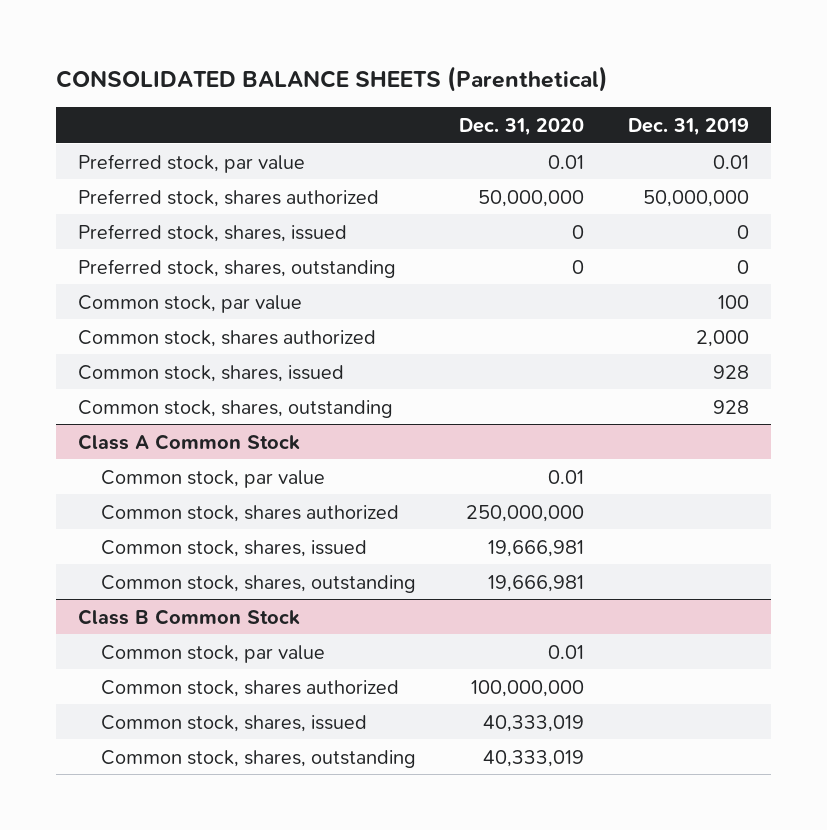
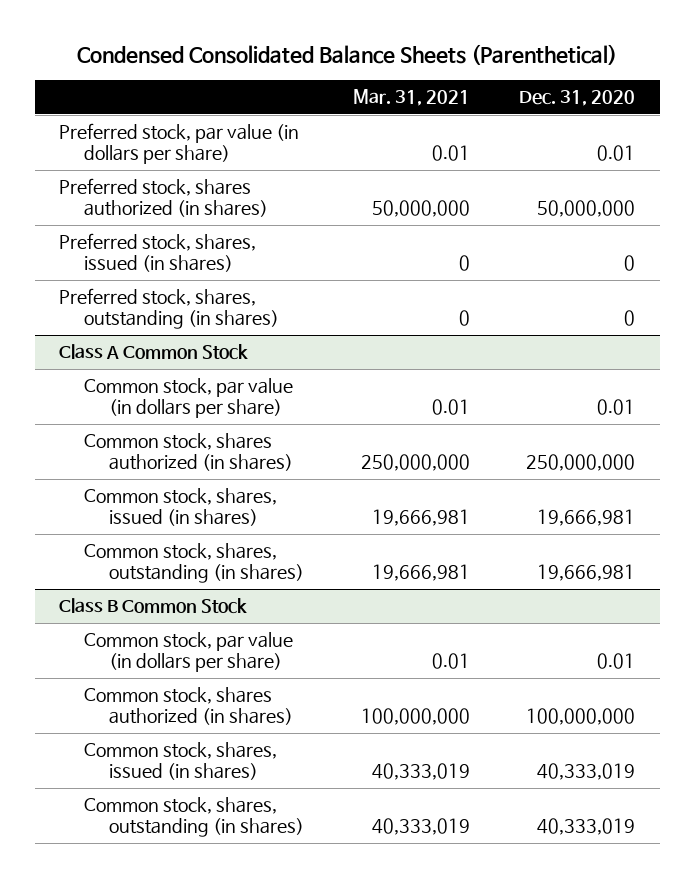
[56,66,609,93] CONSOLIDATED BALANCE SHEETS (Parenthetical) -> [77,44,618,66] Condensed Consolidated Balance Sheets (Parenthetical)
[628,117,750,136] Dec. 31, 2019 -> none
none -> [353,89,471,107] Mar. 31, 2021
[78,294,303,313] Common stock, par value -> none
[78,329,377,347] Common stock, shares authorized -> none
[78,364,345,382] Common stock, shares, issued -> none
[78,399,394,418] Common stock, shares, outstanding -> none
[78,153,306,173] Preferred stock, par value -> [59,123,300,165] Preferred stock, par value (in dollars per share)
[78,188,380,207] Preferred stock, shares authorized -> [59,178,269,218] Preferred stock, shares authorized (in shares)
[78,223,348,242] Preferred stock, shares, issued -> [59,233,257,273] Preferred stock, shares, issued (in shares)
[78,258,397,278] Preferred stock, shares, outstanding -> [59,288,280,330] Preferred stock, shares, outstanding (in shares)
[100,469,325,488] Common stock, par value -> [84,378,294,419] Common stock, par value (in dollars per share)
[100,504,399,522] Common stock, shares authorized -> [84,433,294,472] Common stock, shares authorized (in shares)
[100,539,367,557] Common stock, shares, issued -> [84,488,278,527] Common stock, shares, issued (in shares)
[100,574,416,593] Common stock, shares, outstanding -> [84,543,305,584] Common stock, shares, outstanding (in shares)
[100,644,325,663] Common stock, par value -> [84,632,294,673] Common stock, par value (in dollars per share)
[100,679,399,697] Common stock, shares authorized -> [84,687,294,726] Common stock, shares authorized (in shares)
[100,714,367,732] Common stock, shares, issued -> [84,742,278,781] Common stock, shares, issued (in shares)
[100,749,416,768] Common stock, shares, outstanding -> [84,797,305,838] Common stock, shares, outstanding (in shares)

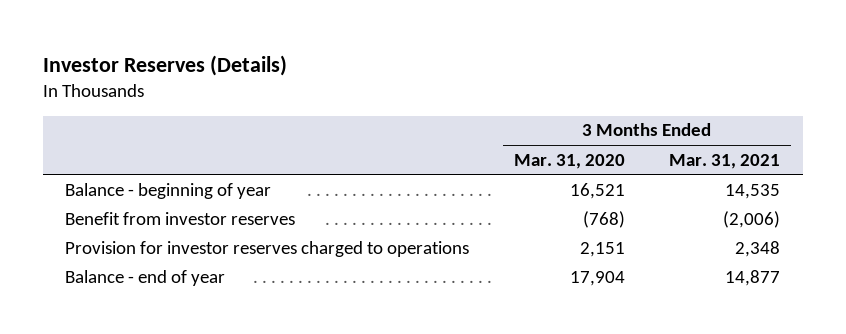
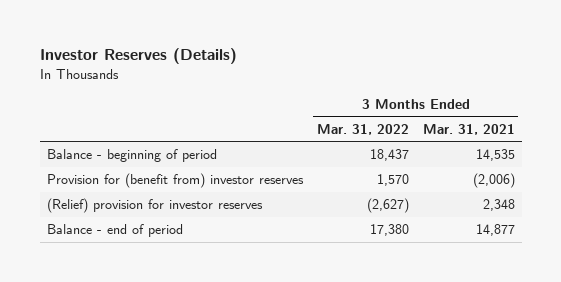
[513,153,625,169] Mar. 31, 2020 -> none
none -> [316,123,409,135] Mar. 31, 2022
[65,182,272,199] Balance - beginning of year -> [46,149,217,163] Balance - beginning of period
[65,211,296,225] Benefit from investor reserves -> [46,173,304,189] Provision for (benefit from) investor reserves
[65,240,470,257] Provision for investor reserves charged to operations -> [46,198,263,214] (Relief) provision for investor reserves
[65,269,226,286] Balance - end of year -> [46,224,183,238] Balance - end of period

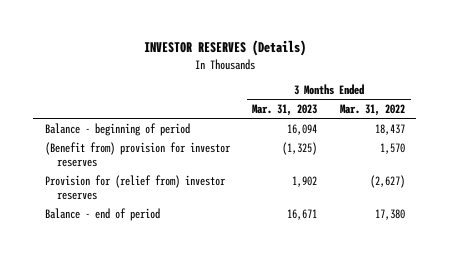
[39,48,237,65] Investor Reserves (Details) -> [143,40,306,57] INVESTOR RESERVES (Details)
[422,123,515,135] Mar. 31, 2021 -> none
none -> [252,104,318,117] Mar. 31, 2023
[46,173,304,189] Provision for (benefit from) investor reserves -> [44,141,231,168] (Benefit from) provision for investor reserves
[46,198,263,214] (Relief) provision for investor reserves -> [44,174,226,201] Provision for (relief from) investor reserves

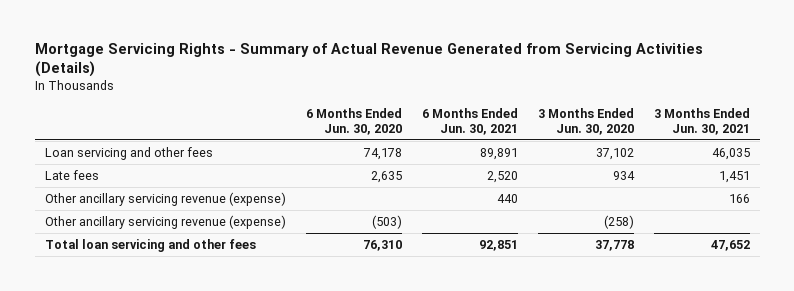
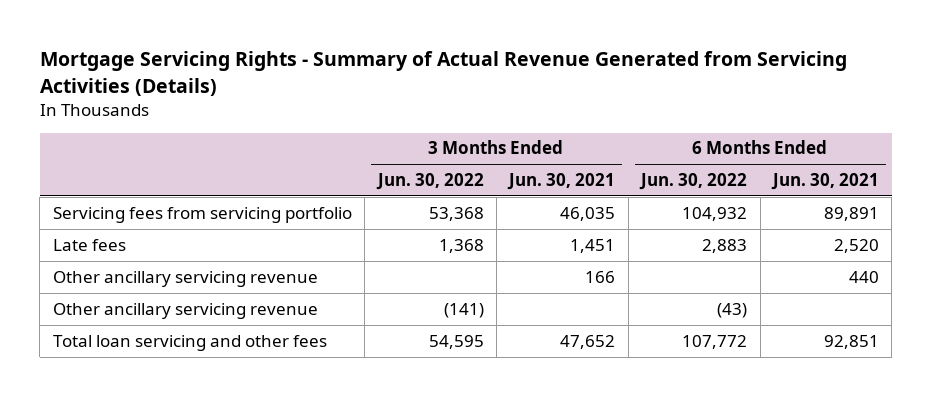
[305,108,402,135] 6 Months Ended Jun. 30, 2020 -> none
[537,108,634,135] 3 Months Ended Jun. 30, 2020 -> none
none -> [375,172,484,190] Jun. 30, 2022
none -> [639,172,748,190] Jun. 30, 2022
[44,146,213,160] Loan servicing and other fees -> [52,206,352,223] Servicing fees from servicing portfolio
[44,191,286,206] Other ancillary servicing revenue (expense) -> [52,270,318,287] Other ancillary servicing revenue
[44,214,286,229] Other ancillary servicing revenue (expense) -> [52,302,318,319] Other ancillary servicing revenue

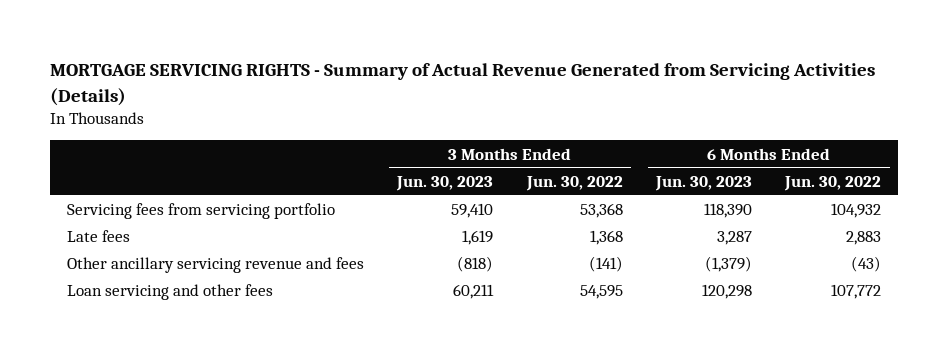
[39,51,847,96] Mortgage Servicing Rights - Summary of Actual Revenue Generated from Servicing Activities (Details) -> [50,62,876,106] MORTGAGE SERVICING RIGHTS - Summary of Actual Revenue Generated from Servicing Activities (Details)
[507,172,616,190] Jun. 30, 2021 -> none
[771,172,880,190] Jun. 30, 2021 -> none
none -> [396,175,494,191] Jun. 30, 2023
none -> [655,175,753,191] Jun. 30, 2023
[52,270,318,287] Other ancillary servicing revenue -> none
[52,302,318,319] Other ancillary servicing revenue -> [66,257,364,274] Other ancillary servicing revenue and fees
[52,334,327,351] Total loan servicing and other fees -> [66,284,273,301] Loan servicing and other fees

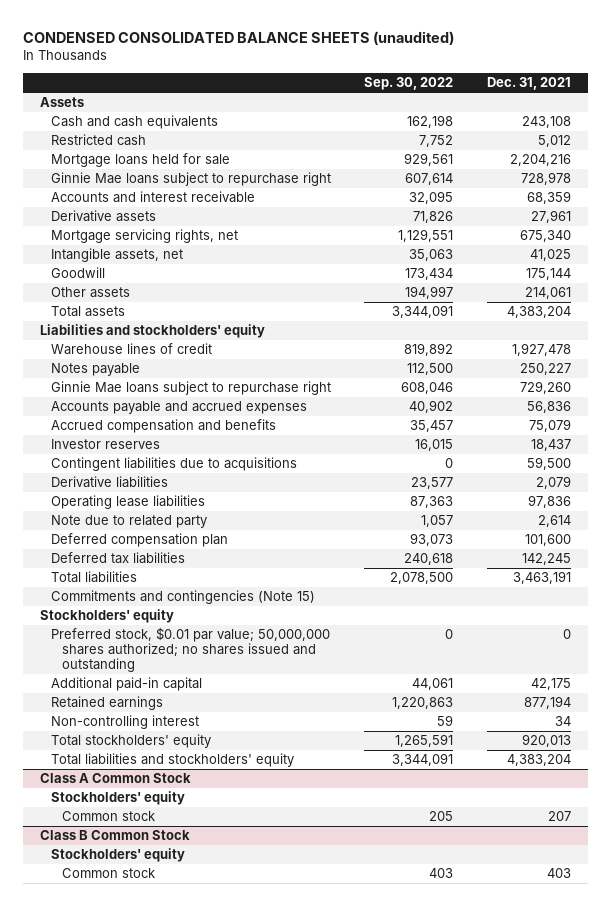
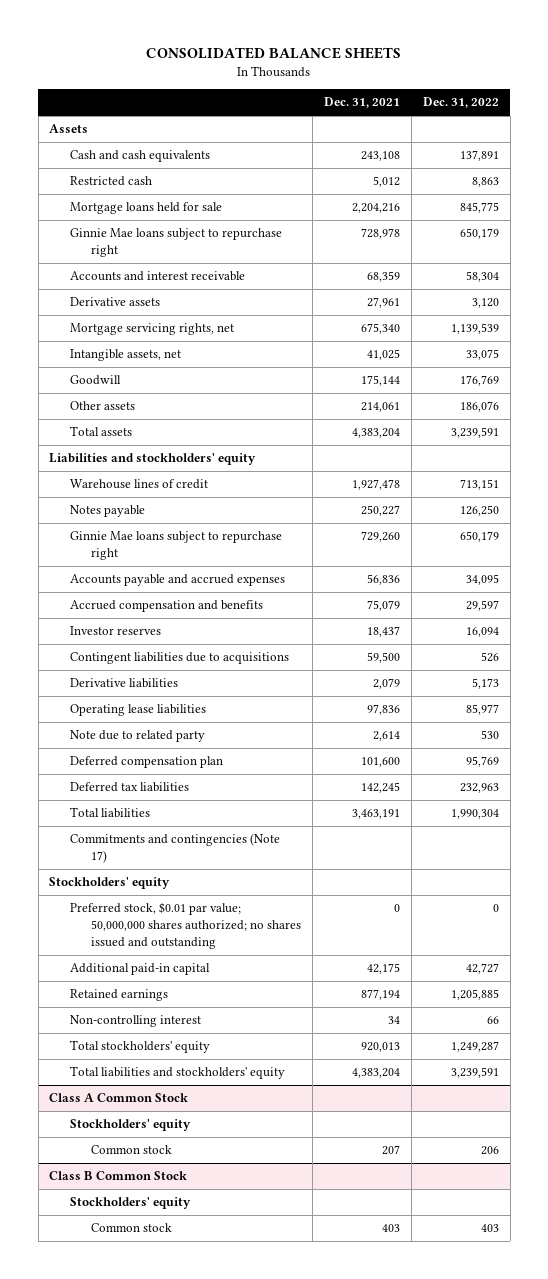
[23,30,455,45] CONDENSED CONSOLIDATED BALANCE SHEETS (unaudited) -> [146,47,402,60] CONSOLIDATED BALANCE SHEETS
[364,77,454,91] Sep. 30, 2022 -> none
none -> [422,97,499,109] Dec. 31, 2022
[50,590,315,605] Commitments and contingencies (Note 15) -> [70,833,281,864] Commitments and contingencies (Note 17)

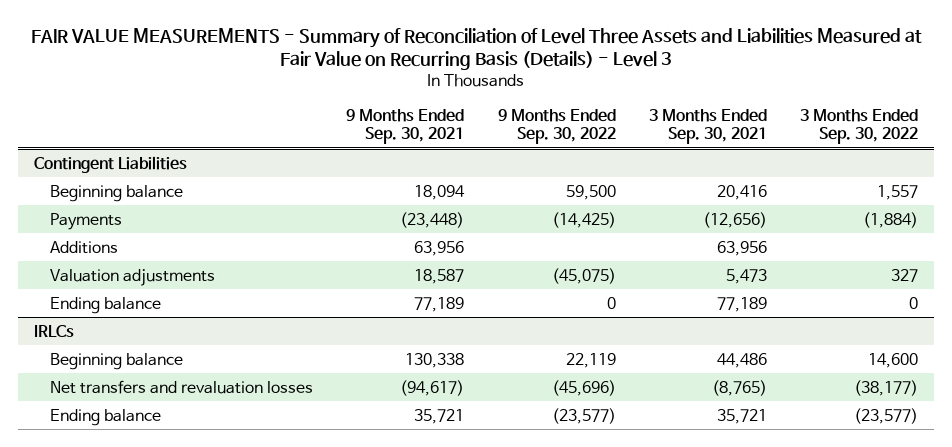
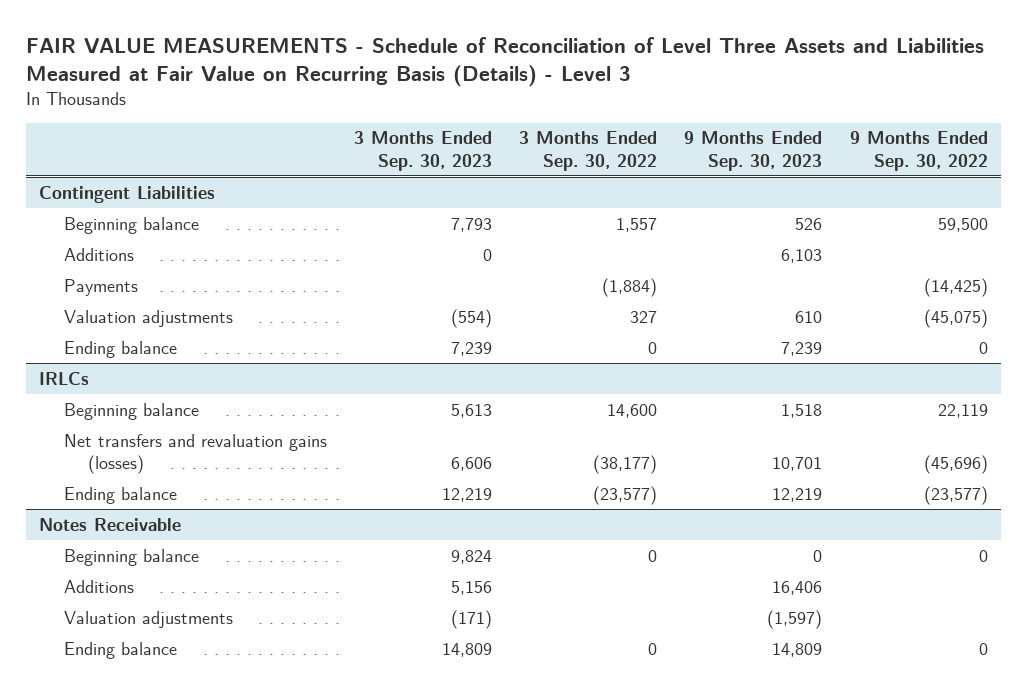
[31,27,923,71] FAIR VALUE MEASUREMENTS - Summary of Reconciliation of Level Three Assets and Liabilities Measured at Fair Value on Recurring Basis (Details) - Level 3 -> [25,37,984,87] FAIR VALUE MEASUREMENTS - Schedule of Reconciliation of Level Three Assets and Liabilities Measured at Fair Value on Recurring Basis (Details) - Level 3
[346,108,465,145] 9 Months Ended Sep. 30, 2021 -> none
[648,108,767,145] 3 Months Ended Sep. 30, 2021 -> none
none -> [353,131,492,171] 3 Months Ended Sep. 30, 2023
none -> [684,131,823,171] 9 Months Ended Sep. 30, 2023
[50,212,123,230] Payments -> [63,278,138,296] Payments
[50,379,314,394] Net transfers and revaluation losses -> [63,433,327,475] Net transfers and revaluation gains (losses)
none -> [39,517,182,531] Notes Receivable
none -> [63,548,199,566] Beginning balance
none -> [63,579,134,593] Additions
none -> [63,610,233,628] Valuation adjustments
none -> [63,641,177,659] Ending balance

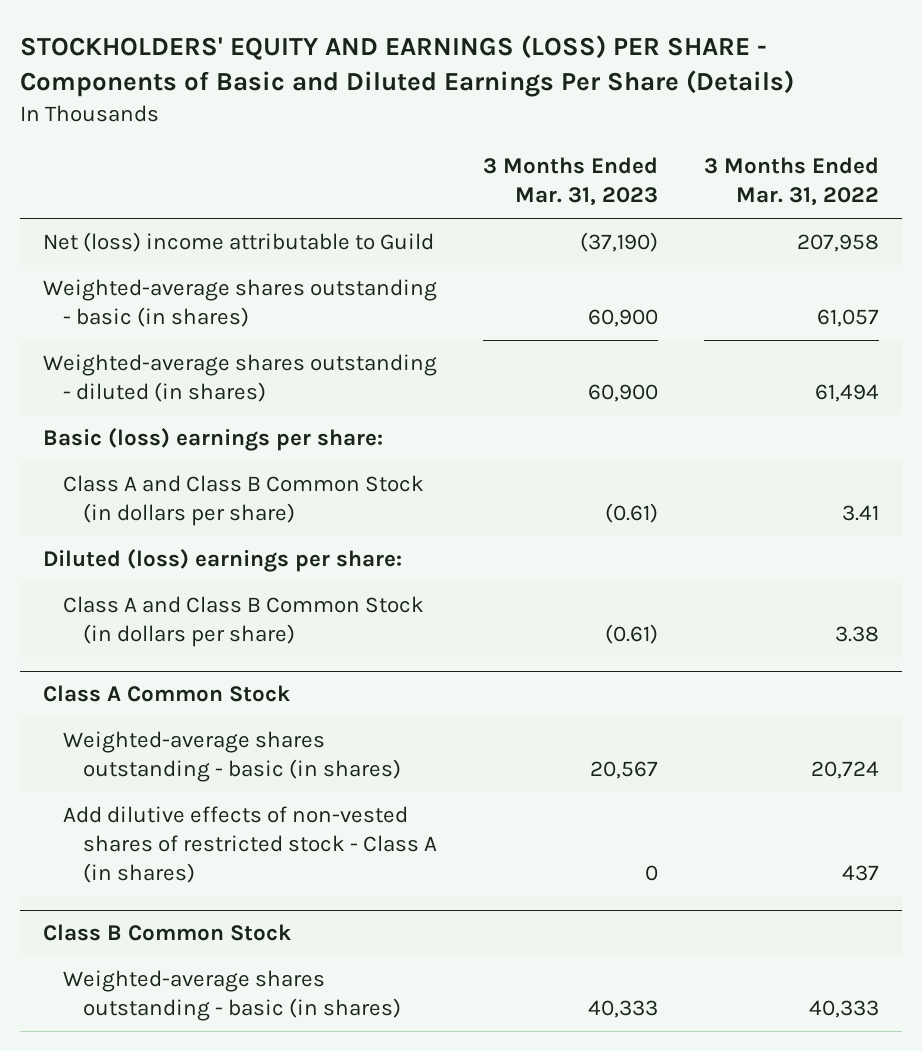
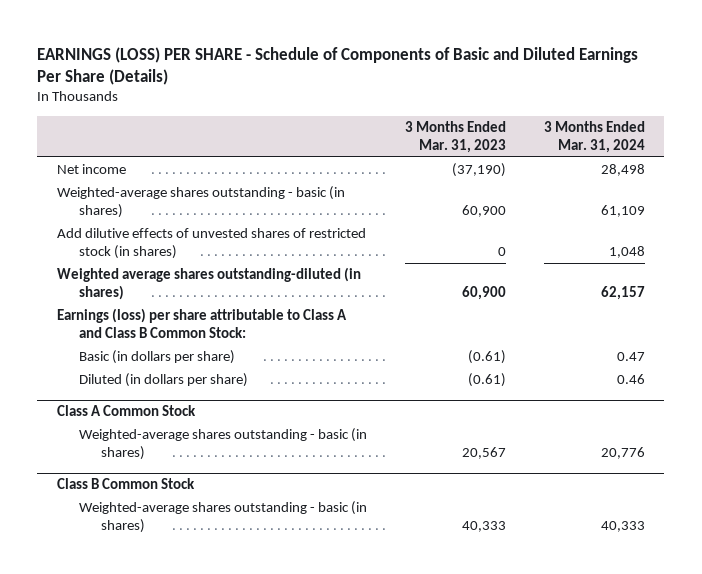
[19,35,794,98] STOCKHOLDERS' EQUITY AND EARNINGS (LOSS) PER SHARE - Components of Basic and Diluted Earnings Per Share (Details) -> [37,46,639,85] EARNINGS (LOSS) PER SHARE - Schedule of Components of Basic and Diluted Earnings Per Share (Details)
[704,157,880,207] 3 Months Ended Mar. 31, 2022 -> none
none -> [544,120,646,153] 3 Months Ended Mar. 31, 2024
[42,231,434,252] Net (loss) income attributable to Guild -> [56,164,126,175] Net income
[42,548,402,572] Diluted (loss) earnings per share: -> none
none -> [56,228,366,260] Add dilutive effects of unvested shares of restricted stock (in shares)
[42,353,437,402] Weighted-average shares outstanding - diluted (in shares) -> [56,267,361,301] Weighted average shares outstanding-diluted (in shares)
[42,427,383,451] Basic (loss) earnings per share: -> [56,308,347,339] Earnings (loss) per share attributable to Class A and Class B Common Stock:
[62,474,424,526] Class A and Class B Common Stock (in dollars per share) -> [78,350,235,365] Basic (in dollars per share)
[62,595,424,647] Class A and Class B Common Stock (in dollars per share) -> [78,373,248,388] Diluted (in dollars per share)
[62,805,437,883] Add dilutive effects of non-vested shares of restricted stock - Class A (in shares) -> none

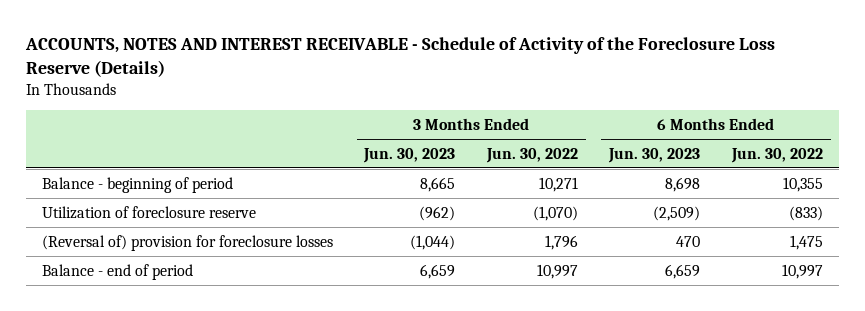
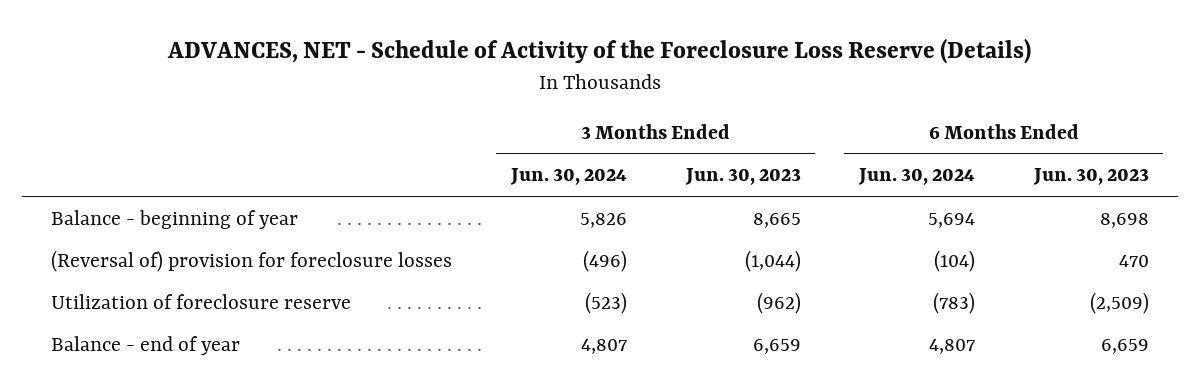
[25,37,776,78] ACCOUNTS, NOTES AND INTEREST RECEIVABLE - Schedule of Activity of the Foreclosure Loss Reserve (Details) -> [167,37,1032,64] ADVANCES, NET - Schedule of Activity of the Foreclosure Loss Reserve (Details)
[485,147,578,163] Jun. 30, 2022 -> none
[730,147,823,163] Jun. 30, 2022 -> none
none -> [510,168,628,186] Jun. 30, 2024
none -> [858,168,976,186] Jun. 30, 2024
[42,176,234,193] Balance - beginning of period -> [51,209,299,229] Balance - beginning of year
[42,205,257,219] Utilization of foreclosure reserve -> [51,293,352,309] Utilization of foreclosure reserve
[42,263,194,280] Balance - end of period -> [51,335,241,355] Balance - end of year

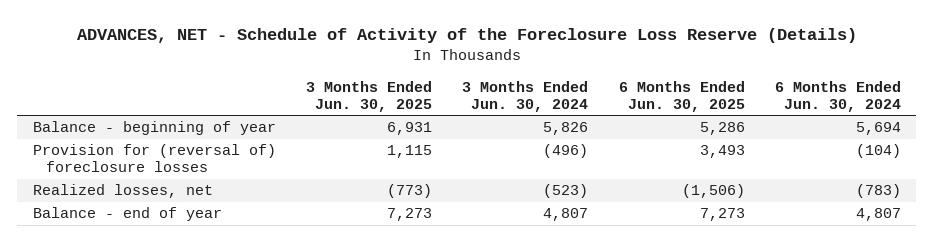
[684,168,801,186] Jun. 30, 2023 -> none
[1032,168,1149,186] Jun. 30, 2023 -> none
none -> [305,80,432,112] 3 Months Ended Jun. 30, 2025
none -> [618,80,745,112] 6 Months Ended Jun. 30, 2025
[51,249,453,272] (Reversal of) provision for foreclosure losses -> [32,144,276,173] Provision for (reversal of) foreclosure losses
[51,293,352,309] Utilization of foreclosure reserve -> [32,184,213,199] Realized losses, net

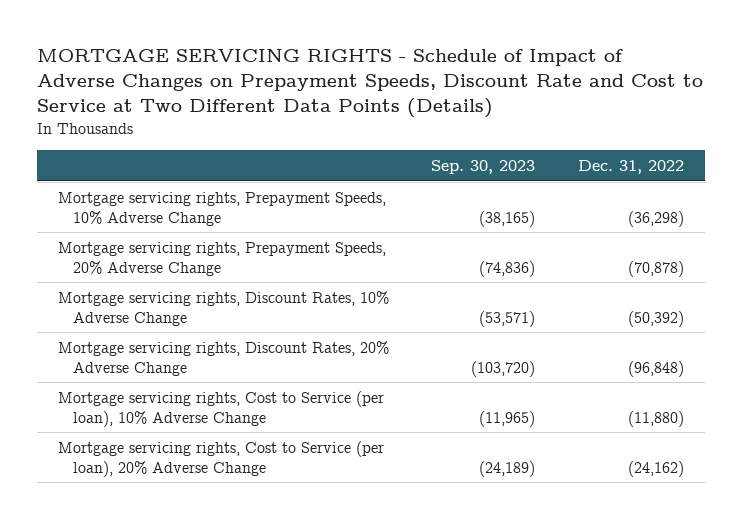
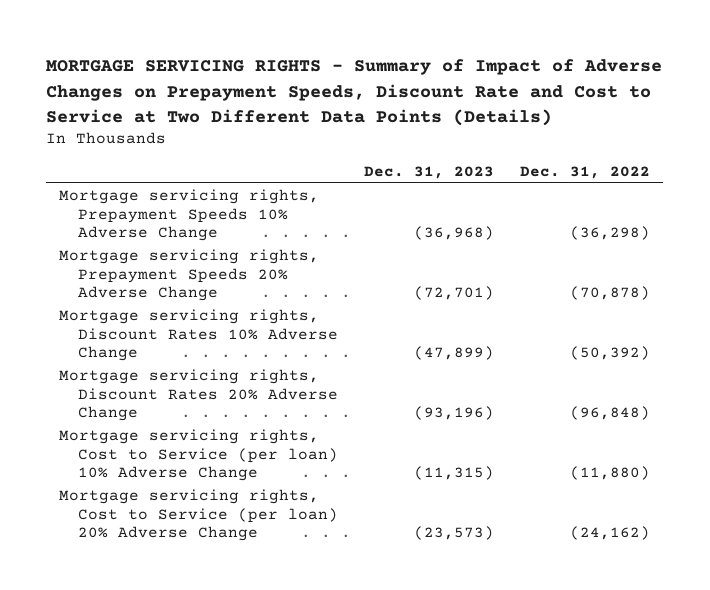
[36,48,703,119] MORTGAGE SERVICING RIGHTS - Schedule of Impact of Adverse Changes on Prepayment Speeds, Discount Rate and Cost to Service at Two Different Data Points (Details) -> [46,59,663,126] MORTGAGE SERVICING RIGHTS - Summary of Impact of Adverse Changes on Prepayment Speeds, Discount Rate and Cost to Service at Two Different Data Points (Details)
[431,160,536,175] Sep. 30, 2023 -> none
none -> [364,165,495,179] Dec. 31, 2023
[57,191,386,226] Mortgage servicing rights, Prepayment Speeds, 10% Adverse Change -> [59,189,320,242] Mortgage servicing rights, Prepayment Speeds 10% Adverse Change
[57,241,386,276] Mortgage servicing rights, Prepayment Speeds, 20% Adverse Change -> [59,249,320,302] Mortgage servicing rights, Prepayment Speeds 20% Adverse Change
[57,290,389,326] Mortgage servicing rights, Discount Rates, 10% Adverse Change -> [59,309,339,362] Mortgage servicing rights, Discount Rates 10% Adverse Change
[57,340,389,376] Mortgage servicing rights, Discount Rates, 20% Adverse Change -> [59,369,339,422] Mortgage servicing rights, Discount Rates 20% Adverse Change
[57,390,384,427] Mortgage servicing rights, Cost to Service (per loan), 10% Adverse Change -> [59,429,339,482] Mortgage servicing rights, Cost to Service (per loan) 10% Adverse Change
[57,440,384,477] Mortgage servicing rights, Cost to Service (per loan), 20% Adverse Change -> [59,489,339,542] Mortgage servicing rights, Cost to Service (per loan) 20% Adverse Change

